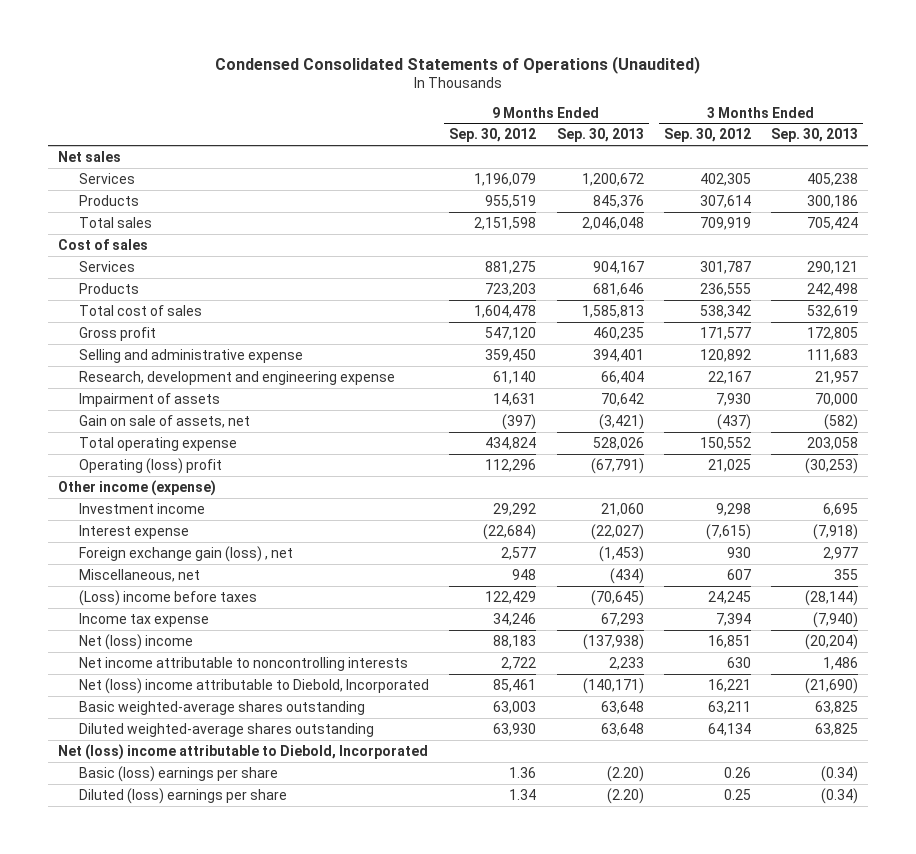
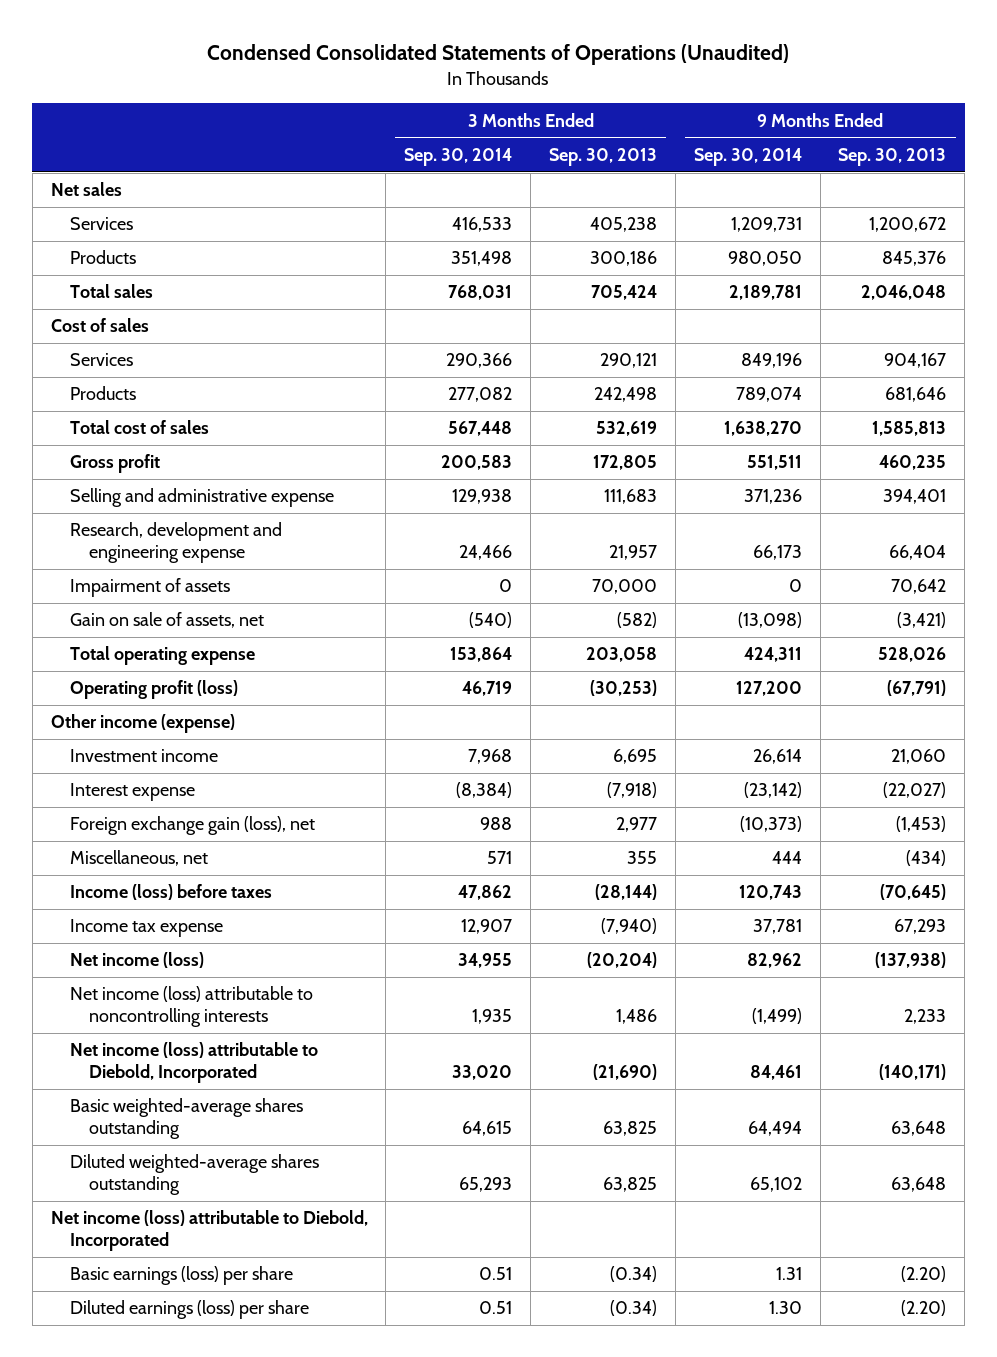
[449,128,537,143] Sep. 30, 2012 -> none
[663,128,751,143] Sep. 30, 2012 -> none
none -> [404,147,513,166] Sep. 30, 2014
none -> [693,147,802,166] Sep. 30, 2014
[78,457,222,474] Operating (loss) profit -> [69,680,238,700] Operating profit (loss)
[78,545,293,562] Foreign exchange gain (loss) , net -> [69,816,315,836] Foreign exchange gain (loss), net
[78,589,257,606] (Loss) income before taxes -> [69,884,272,901] Income (loss) before taxes
[78,633,193,650] Net (loss) income -> [69,952,204,969] Net income (loss)
[78,656,408,671] Net income attributable to noncontrolling interests -> [69,986,313,1027] Net income (loss) attributable to noncontrolling interests
[78,677,429,694] Net (loss) income attributable to Diebold, Incorporated -> [69,1042,318,1083] Net income (loss) attributable to Diebold, Incorporated
[58,743,429,760] Net (loss) income attributable to Diebold, Incorporated -> [50,1210,368,1251] Net income (loss) attributable to Diebold, Incorporated
[78,765,278,782] Basic (loss) earnings per share -> [69,1266,293,1286] Basic earnings (loss) per share
[78,787,287,804] Diluted (loss) earnings per share -> [69,1300,309,1320] Diluted earnings (loss) per share

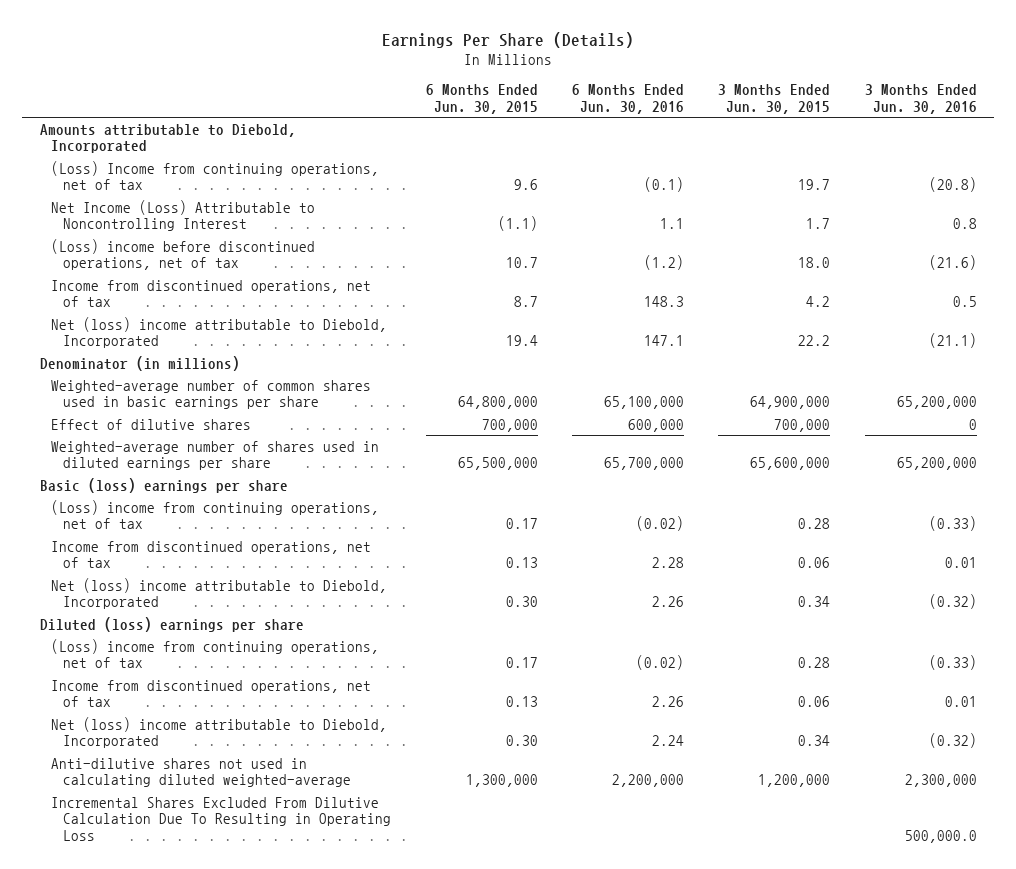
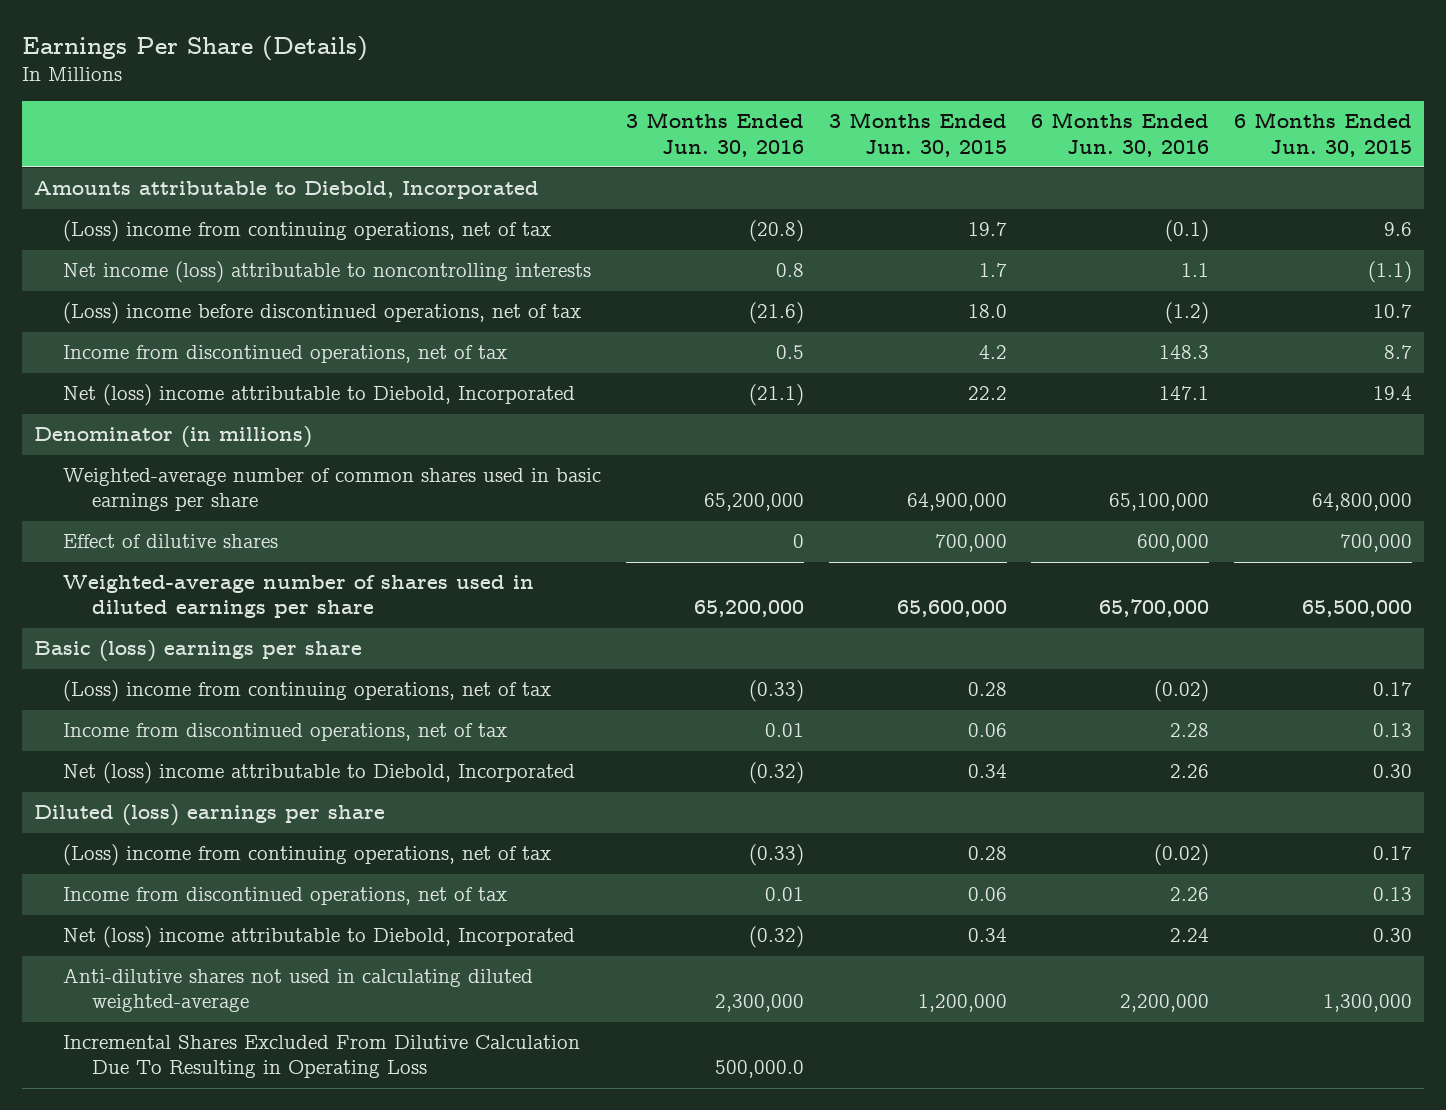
[51,160,380,191] (Loss) Income from continuing operations, net of tax -> [63,220,552,243] (Loss) income from continuing operations, net of tax
[51,199,316,232] Net Income (Loss) Attributable to Noncontrolling Interest -> [63,261,592,284] Net income (loss) attributable to noncontrolling interests

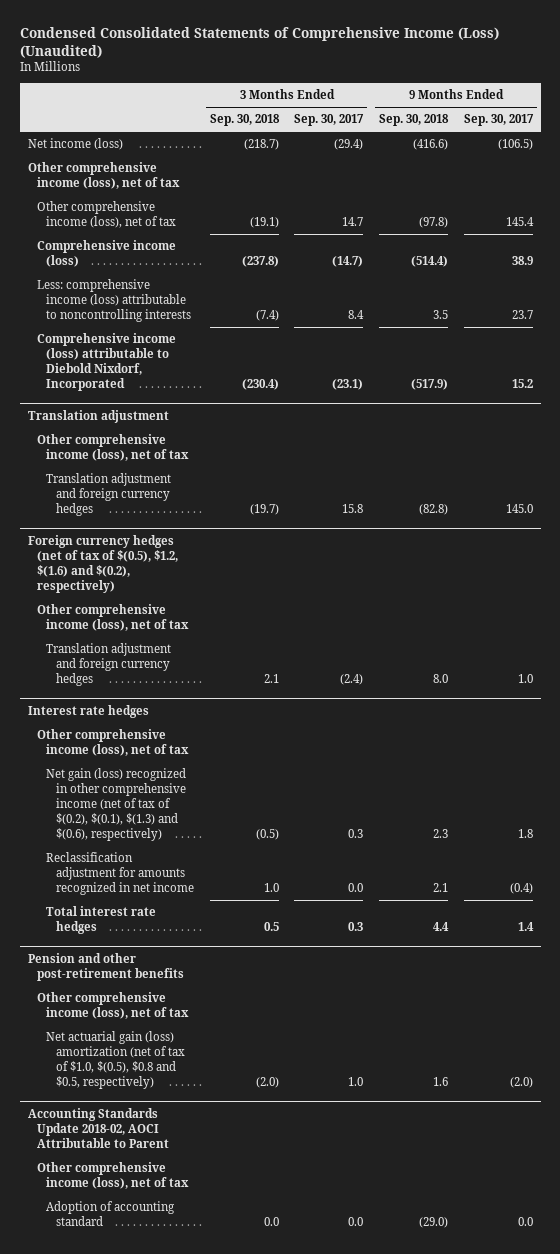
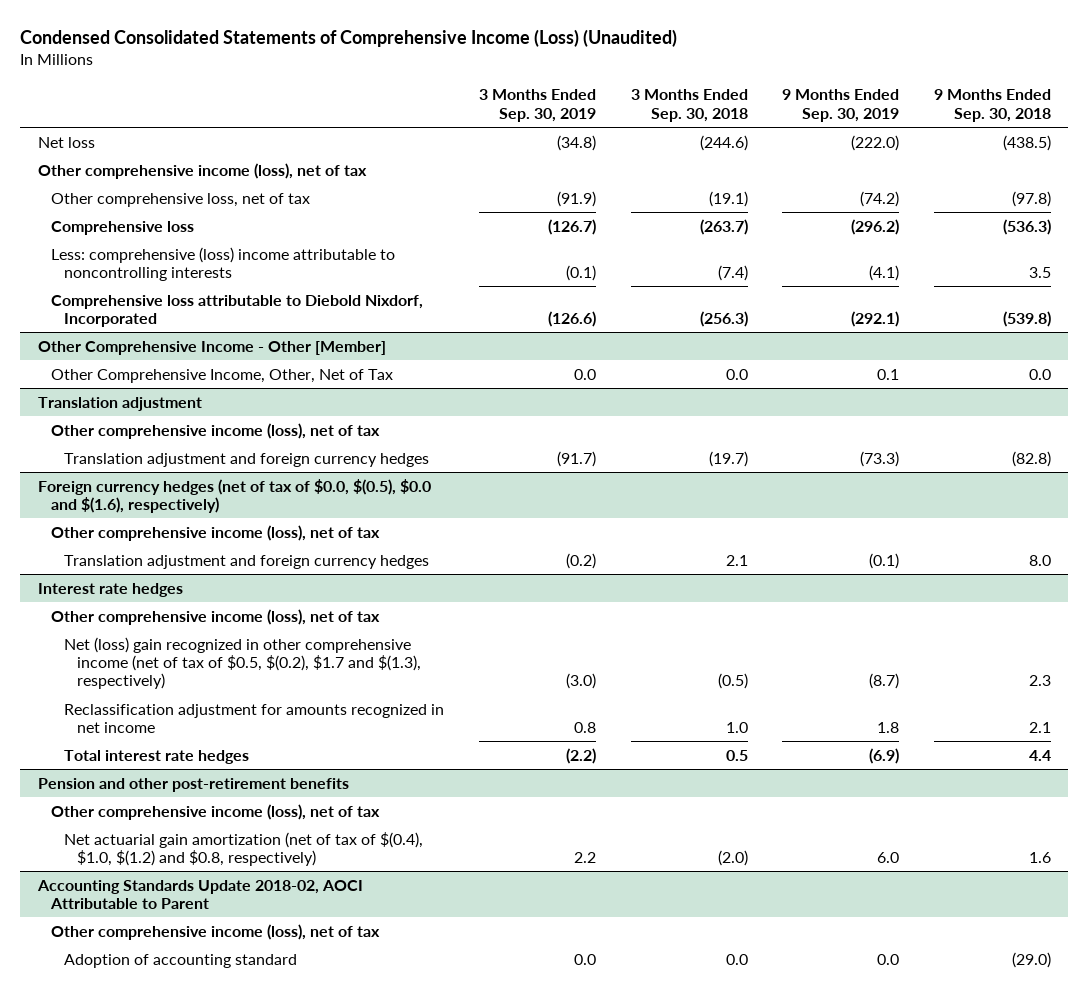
[294,114,365,127] Sep. 30, 2017 -> none
[463,114,534,127] Sep. 30, 2017 -> none
none -> [478,89,596,122] 3 Months Ended Sep. 30, 2019
none -> [782,89,900,122] 9 Months Ended Sep. 30, 2019
[27,138,123,151] Net income (loss) -> [37,136,95,148] Net loss
[243,139,279,151] (218.7) -> [699,134,748,151] (244.6)
[413,139,449,151] (416.6) -> [1003,134,1052,151] (438.5)
[37,201,177,229] Other comprehensive income (loss), net of tax -> [50,192,310,207] Other comprehensive loss, net of tax
[37,240,177,268] Comprehensive income (loss) -> [50,220,194,235] Comprehensive loss
[241,256,279,268] (237.8) -> [699,218,748,235] (263.7)
[411,256,449,268] (514.4) -> [1003,218,1052,235] (536.3)
[37,279,192,323] Less: comprehensive income (loss) attributable to noncontrolling interests -> [50,246,395,281] Less: comprehensive (loss) income attributable to noncontrolling interests
[37,333,177,392] Comprehensive income (loss) attributable to Diebold Nixdorf, Incorporated -> [50,294,423,327] Comprehensive loss attributable to Diebold Nixdorf, Incorporated
[241,379,279,391] (230.4) -> [699,310,748,327] (256.3)
[411,379,449,391] (517.9) -> [1003,310,1052,327] (539.8)
none -> [37,340,386,355] Other Comprehensive Income - Other [Member]
none -> [50,368,393,383] Other Comprehensive Income, Other, Net of Tax
[27,534,179,593] Foreign currency hedges (net of tax of $(0.5), $1.2, $(1.6) and $(0.2), respectively) -> [37,478,431,513] Foreign currency hedges (net of tax of $0.0, $(0.5), $0.0 and $(1.6), respectively)
[46,768,187,842] Net gain (loss) recognized in other comprehensive income (net of tax of $(0.2), $(0.1), $(1.3) and $(0.6), respectively) -> [64,636,422,690] Net (loss) gain recognized in other comprehensive income (net of tax of $0.5, $(0.2), $1.7 and $(1.3), respectively)
[46,1031,185,1090] Net actuarial gain (loss) amortization (net of tax of $1.0, $(0.5), $0.8 and $0.5, respectively) -> [64,831,424,866] Net actuarial gain amortization (net of tax of $(0.4), $1.0, $(1.2) and $0.8, respectively)

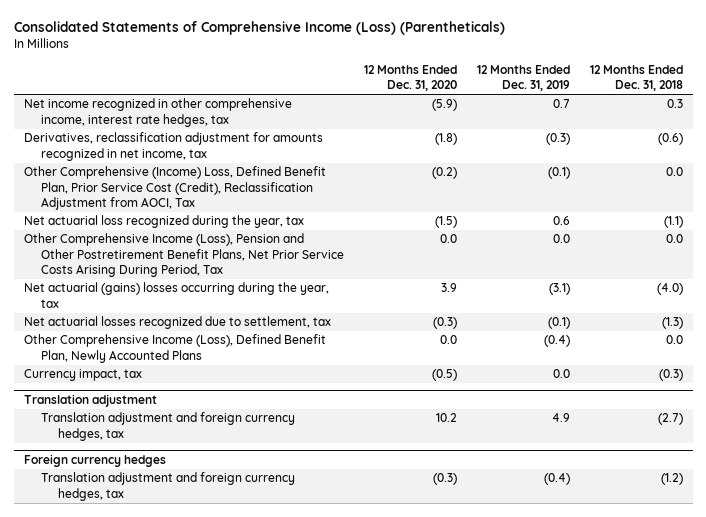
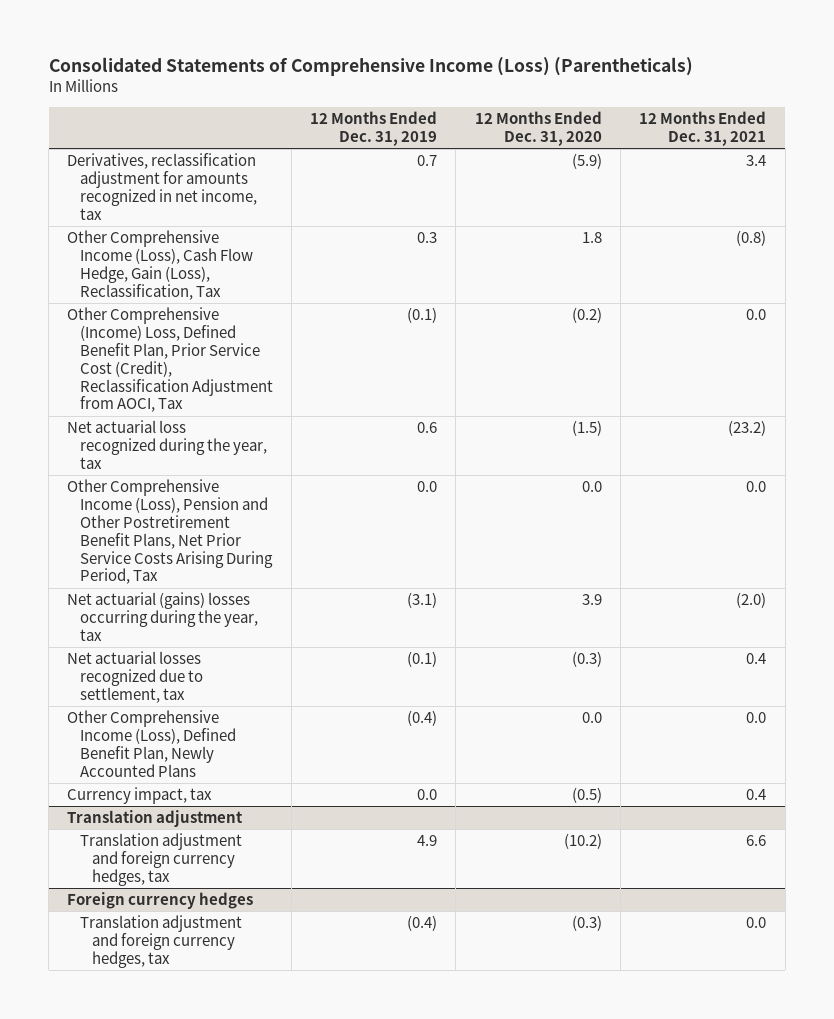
[589,64,683,92] 12 Months Ended Dec. 31, 2018 -> none
none -> [639,111,767,147] 12 Months Ended Dec. 31, 2021
[23,98,292,127] Net income recognized in other comprehensive income, interest rate hedges, tax -> none
[434,133,457,146] (1.8) -> [571,153,602,170] (5.9)
[545,133,570,146] (0.3) -> [417,155,438,167] 0.7
none -> [67,230,253,300] Other Comprehensive Income (Loss), Cash Flow Hedge, Gain (Loss), Reclassification, Tax
[435,413,457,423] 10.2 -> [563,833,602,850] (10.2)

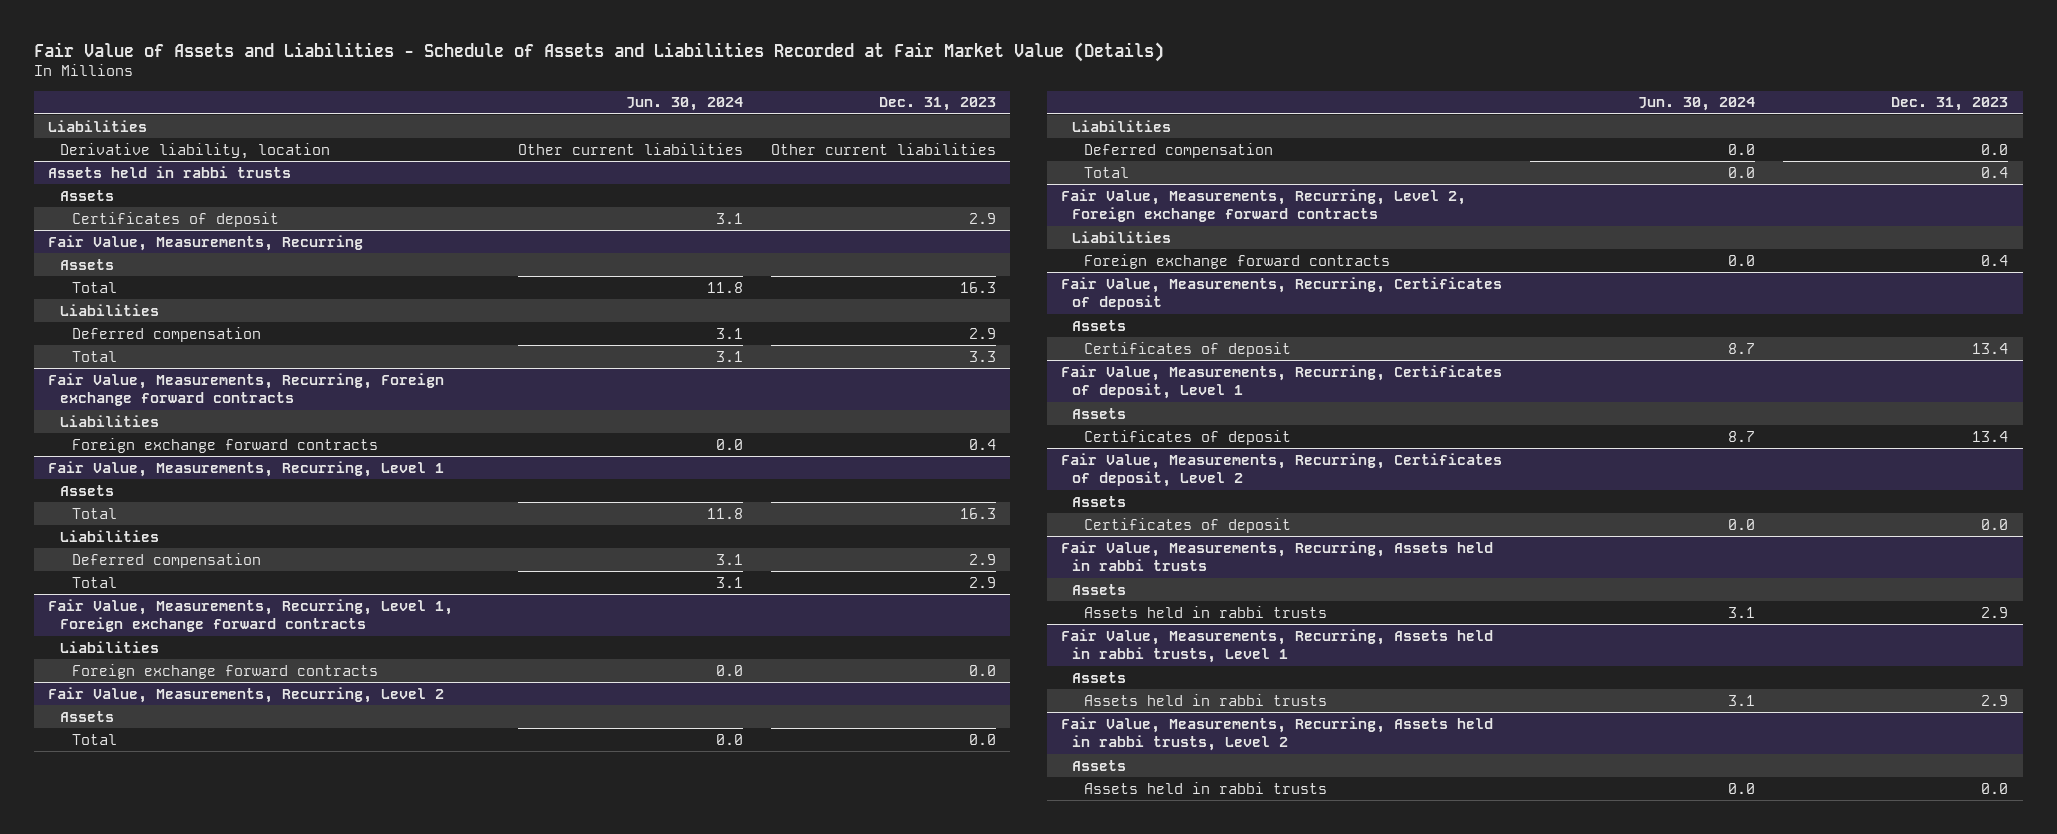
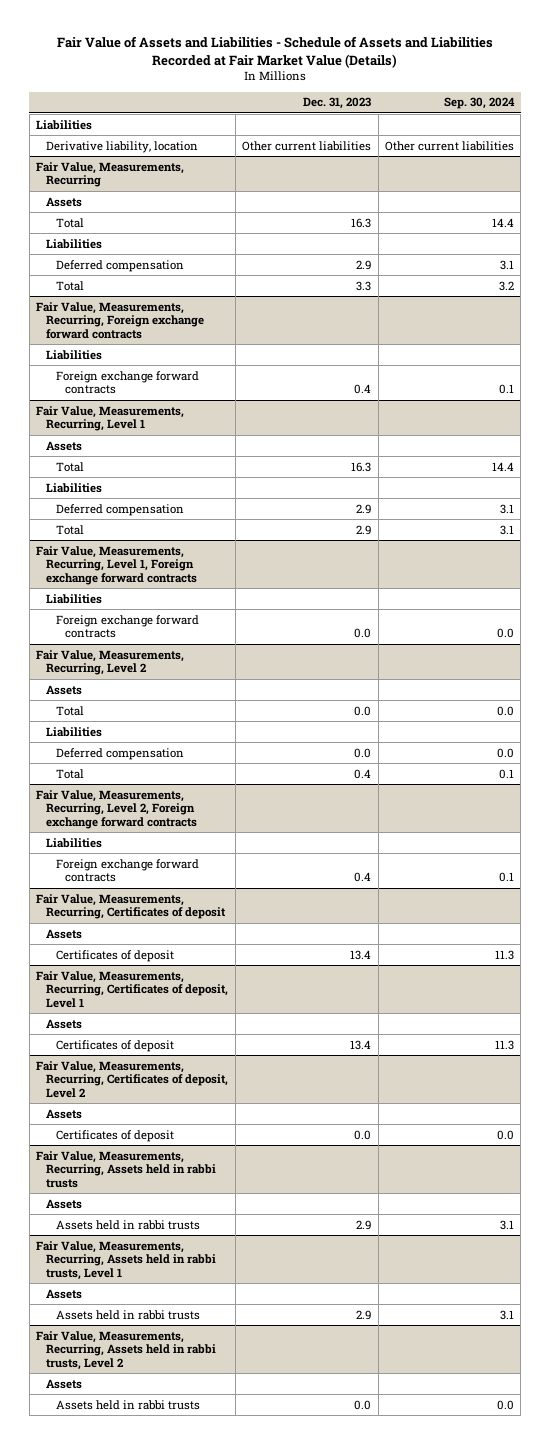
[625,97,743,112] Jun. 30, 2024 -> none
none -> [444,97,516,110] Sep. 30, 2024
[48,165,292,178] Assets held in rabbi trusts -> none
[59,189,114,201] Assets -> none
[71,211,279,227] Certificates of deposit -> none

